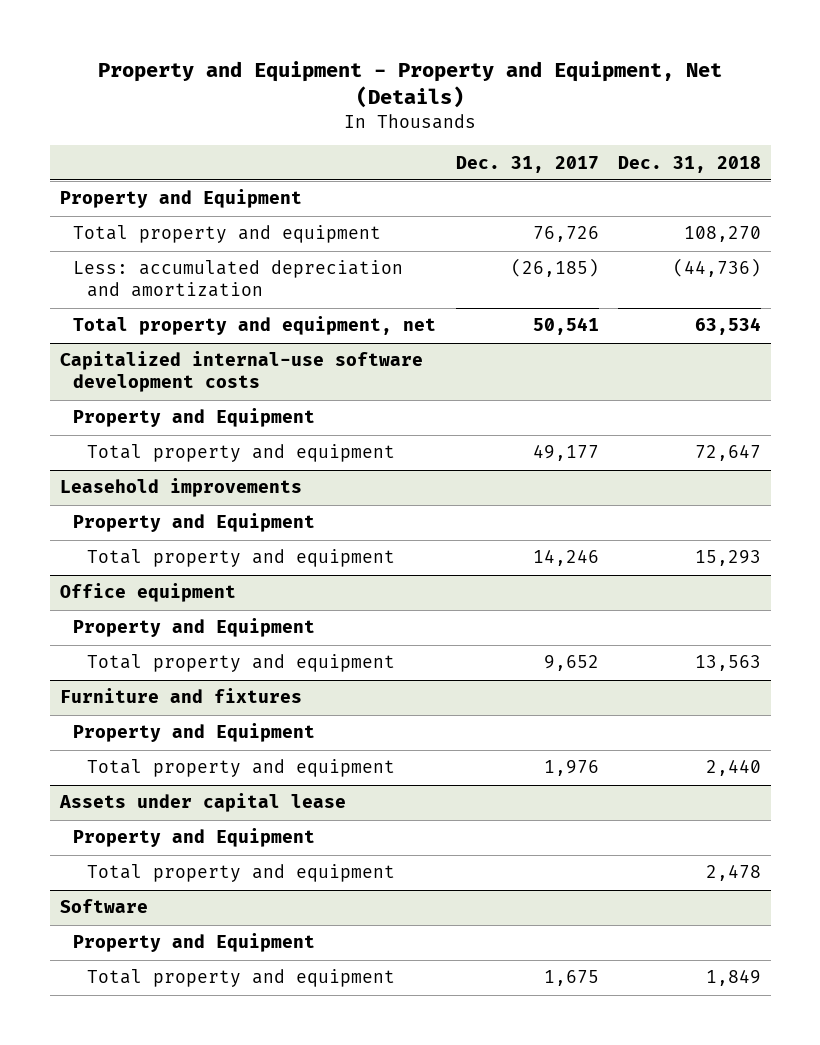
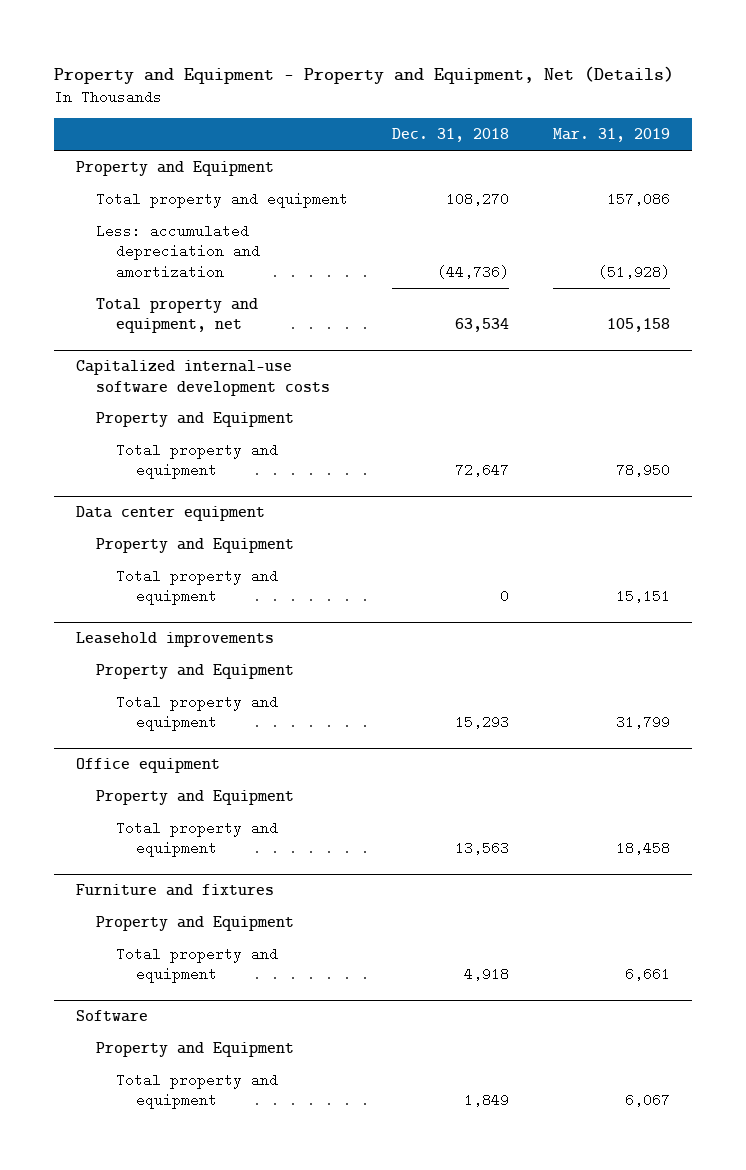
[455,155,599,173] Dec. 31, 2017 -> none
none -> [553,128,671,143] Mar. 31, 2019
none -> [76,506,266,522] Data center equipment
none -> [96,537,295,553] Property and Equipment
none -> [115,568,278,606] Total property and equipment
[58,793,346,813] Assets under capital lease -> none
[73,828,316,848] Property and Equipment -> none
[87,864,396,883] Total property and equipment -> none
[705,759,761,777] 2,440 -> [464,967,510,982] 4,918

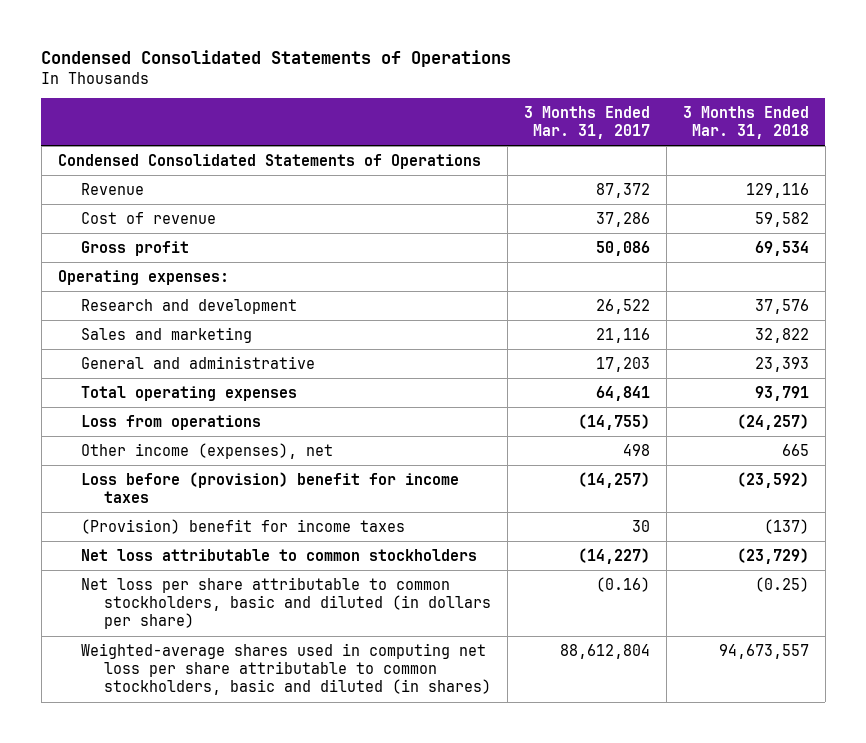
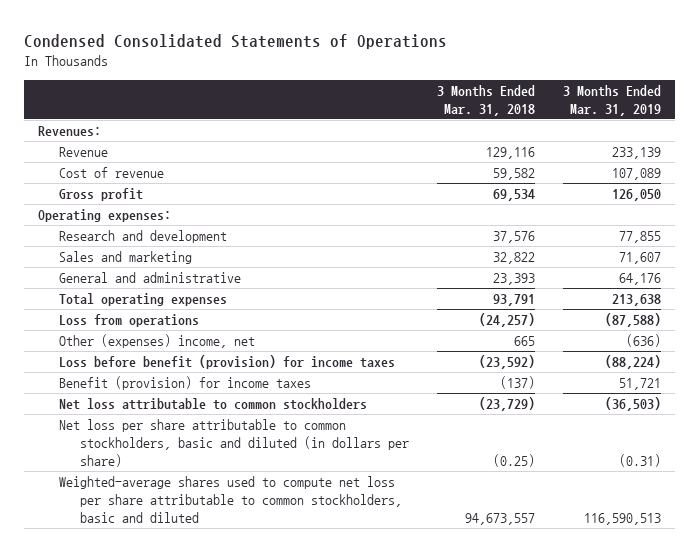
[523,105,650,140] 3 Months Ended Mar. 31, 2017 -> none
none -> [563,84,662,116] 3 Months Ended Mar. 31, 2019
[57,153,481,169] Condensed Consolidated Statements of Operations -> none
none -> [38,126,102,137] Revenues:
[80,442,333,459] Other income (expenses), net -> [59,334,256,349] Other (expenses) income, net
[80,471,459,504] Loss before (provision) benefit for income taxes -> [59,355,396,370] Loss before benefit (provision) for income taxes
[80,518,405,534] (Provision) benefit for income taxes -> [59,376,312,391] Benefit (provision) for income taxes
[80,642,491,696] Weighted-average shares used in computing net loss per share attributable to common stockholders, basic and diluted (in shares) -> [59,476,403,523] Weighted-average shares used to compute net loss per share attributable to common stockholders, basic and diluted

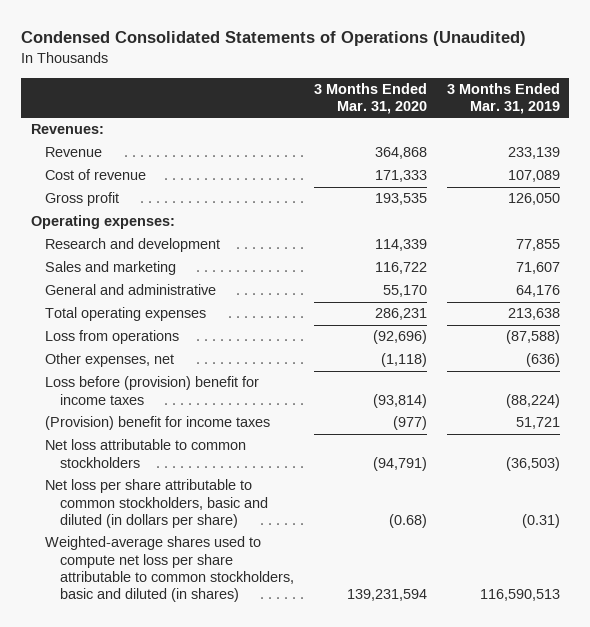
[24,34,448,50] Condensed Consolidated Statements of Operations -> [20,31,526,47] Condensed Consolidated Statements of Operations (Unaudited)
[437,84,536,116] 3 Months Ended Mar. 31, 2018 -> none
none -> [313,82,427,115] 3 Months Ended Mar. 31, 2020
[59,334,256,349] Other (expenses) income, net -> [45,353,175,368] Other expenses, net
[59,355,396,370] Loss before benefit (provision) for income taxes -> [45,376,260,405] Loss before (provision) benefit for income taxes
[59,376,312,391] Benefit (provision) for income taxes -> [45,416,271,431] (Provision) benefit for income taxes
[59,476,403,523] Weighted-average shares used to compute net loss per share attributable to common stockholders, basic and diluted -> [45,536,295,603] Weighted-average shares used to compute net loss per share attributable to common stockholders, basic and diluted (in shares)

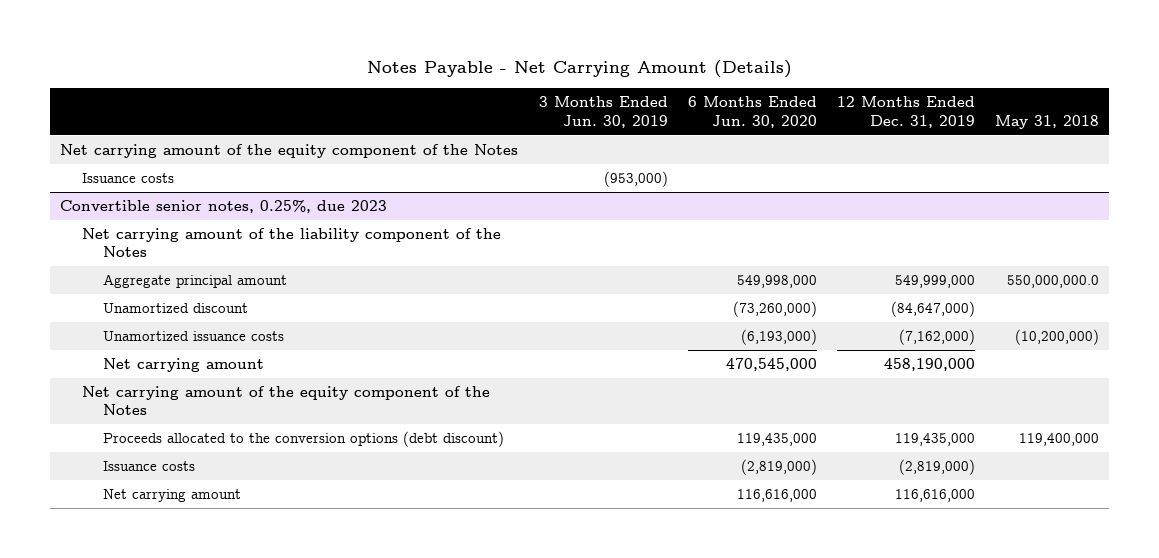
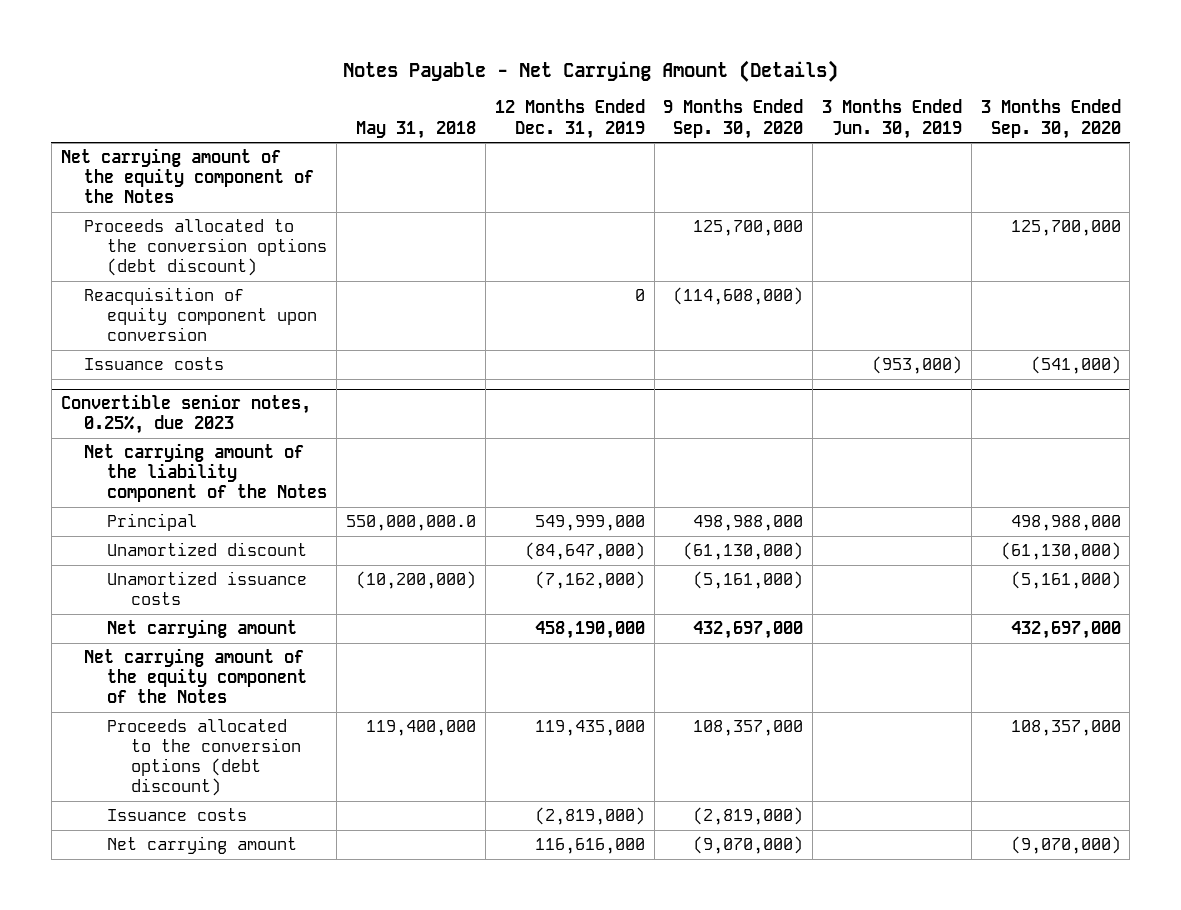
[687,96,817,128] 6 Months Ended Jun. 30, 2020 -> none
none -> [663,99,804,139] 9 Months Ended Sep. 30, 2020
none -> [980,99,1121,139] 3 Months Ended Sep. 30, 2020
none -> [84,219,328,277] Proceeds allocated to the conversion options (debt discount)
none -> [84,287,318,342] Reacquisition of equity component upon conversion
[102,274,287,289] Aggregate principal amount -> [107,513,198,532] Principal

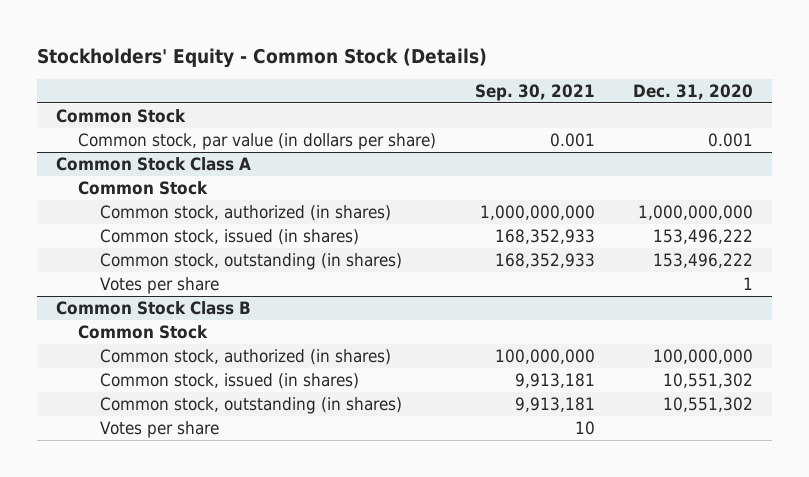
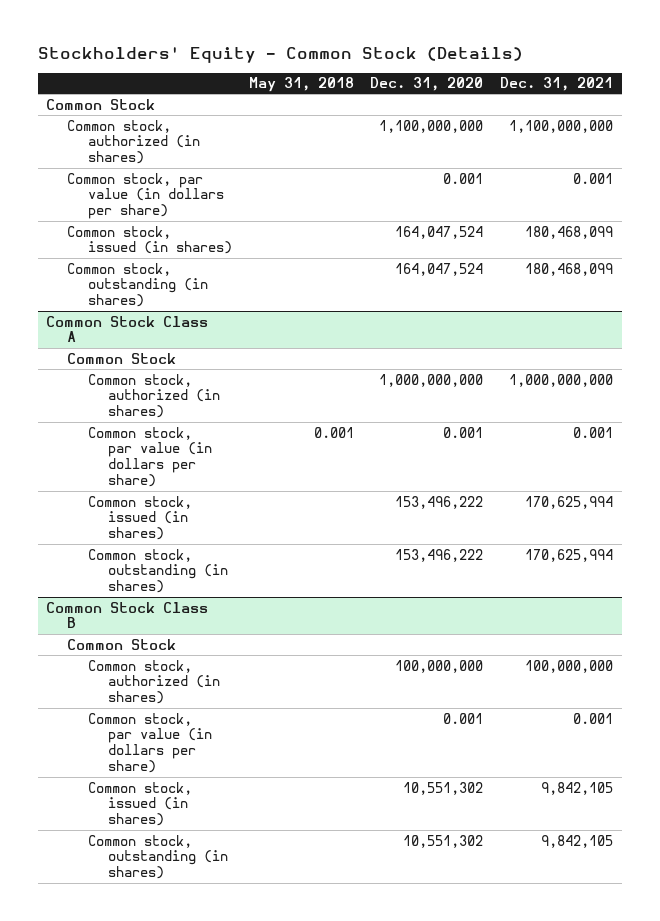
[474,83,595,101] Sep. 30, 2021 -> none
none -> [248,77,354,93] May 31, 2018
none -> [500,77,614,92] Dec. 31, 2021
none -> [67,119,200,165] Common stock, authorized (in shares)
none -> [67,225,232,255] Common stock, issued (in shares)
none -> [67,262,208,308] Common stock, outstanding (in shares)
none -> [87,426,213,488] Common stock, par value (in dollars per share)
[99,276,219,294] Votes per share -> none
none -> [87,712,213,774] Common stock, par value (in dollars per share)
[99,420,219,438] Votes per share -> none

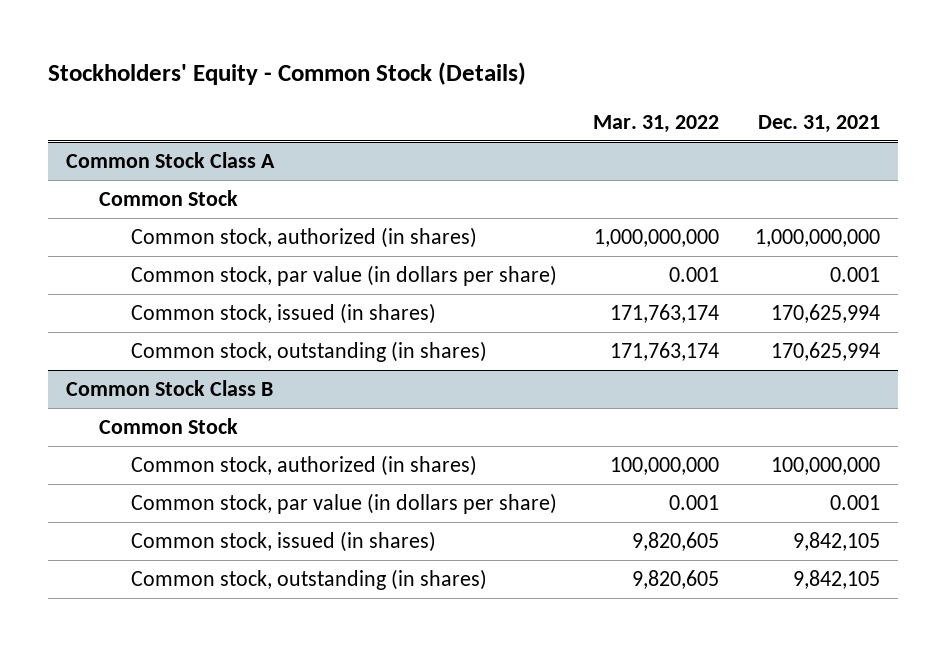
[248,77,354,93] May 31, 2018 -> none
[370,77,484,92] Dec. 31, 2020 -> none
none -> [593,114,720,133] Mar. 31, 2022
[46,98,156,110] Common Stock -> none
[67,119,200,165] Common stock, authorized (in shares) -> none
[67,172,224,220] Common stock, par value (in dollars per share) -> none
[67,225,232,255] Common stock, issued (in shares) -> none
[67,262,208,308] Common stock, outstanding (in shares) -> none

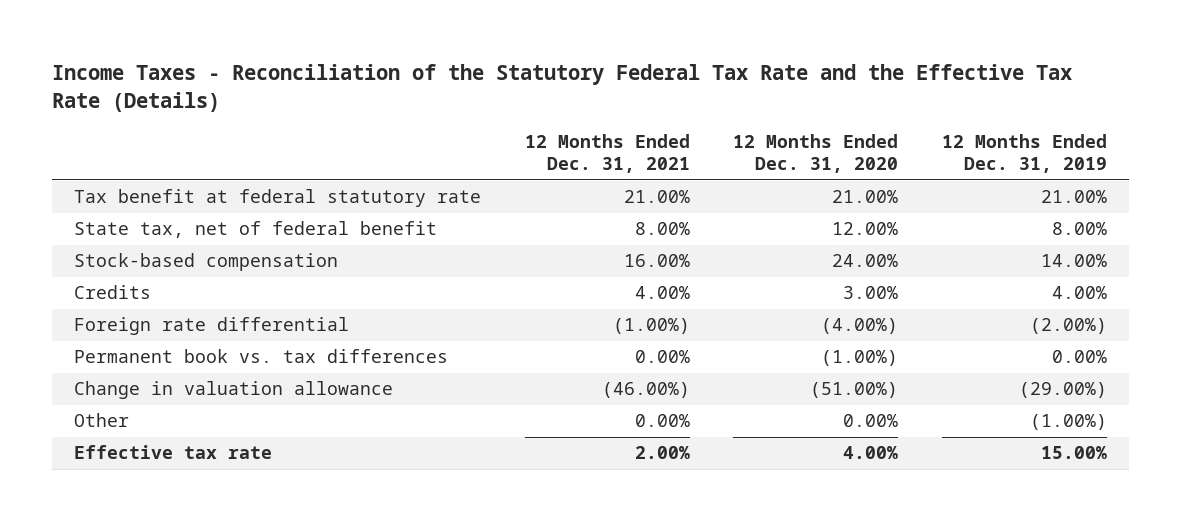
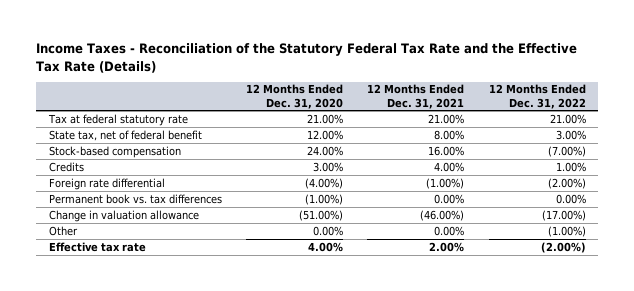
[942,134,1108,174] 12 Months Ended Dec. 31, 2019 -> none
none -> [488,84,586,109] 12 Months Ended Dec. 31, 2022
[74,189,482,208] Tax benefit at federal statutory rate -> [47,113,188,126] Tax at federal statutory rate

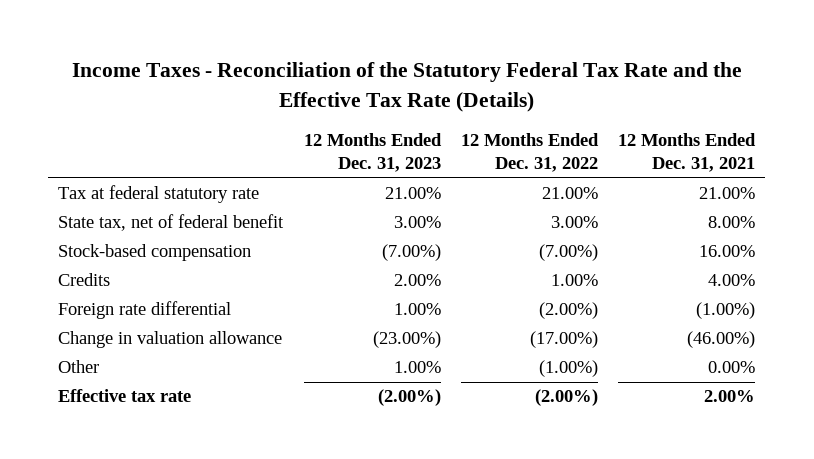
[245,84,343,109] 12 Months Ended Dec. 31, 2020 -> none
none -> [303,132,442,173] 12 Months Ended Dec. 31, 2023
[48,193,222,204] Permanent book vs. tax differences -> none

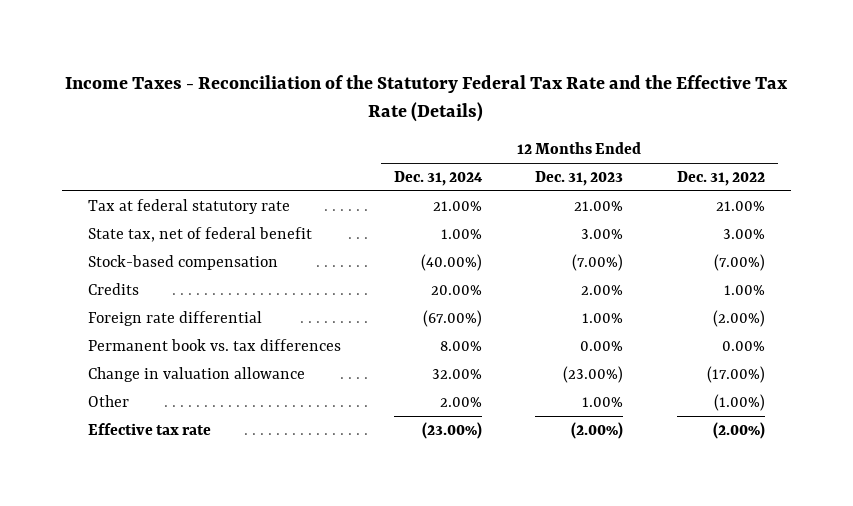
[618,132,757,173] 12 Months Ended Dec. 31, 2021 -> none
none -> [394,171,484,187] Dec. 31, 2024
none -> [88,338,342,351] Permanent book vs. tax differences

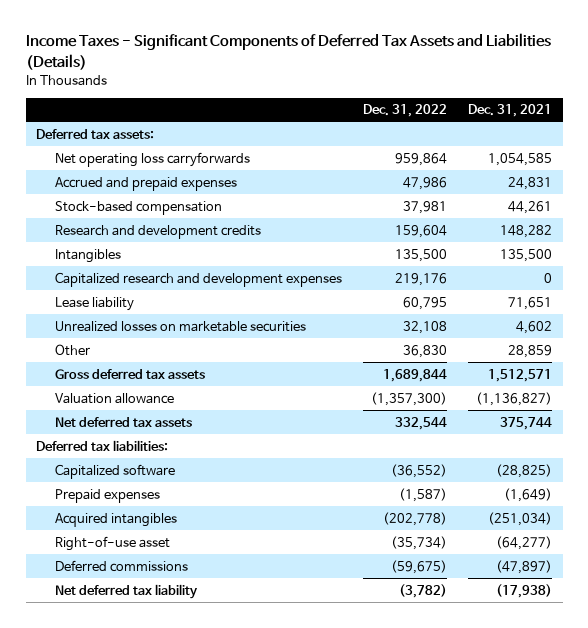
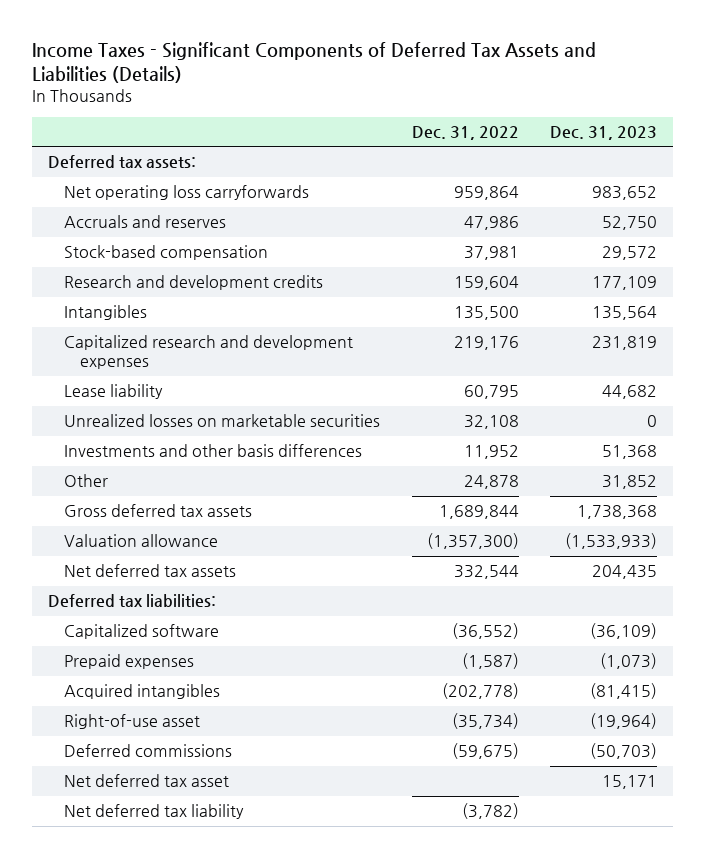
[468,104,553,118] Dec. 31, 2021 -> none
none -> [550,126,658,141] Dec. 31, 2023
[55,176,238,191] Accrued and prepaid expenses -> [63,215,226,229] Accruals and reserves
none -> [63,444,362,458] Investments and other basis differences
[403,344,448,358] 36,830 -> [463,475,519,490] 24,878
none -> [63,774,229,788] Net deferred tax asset

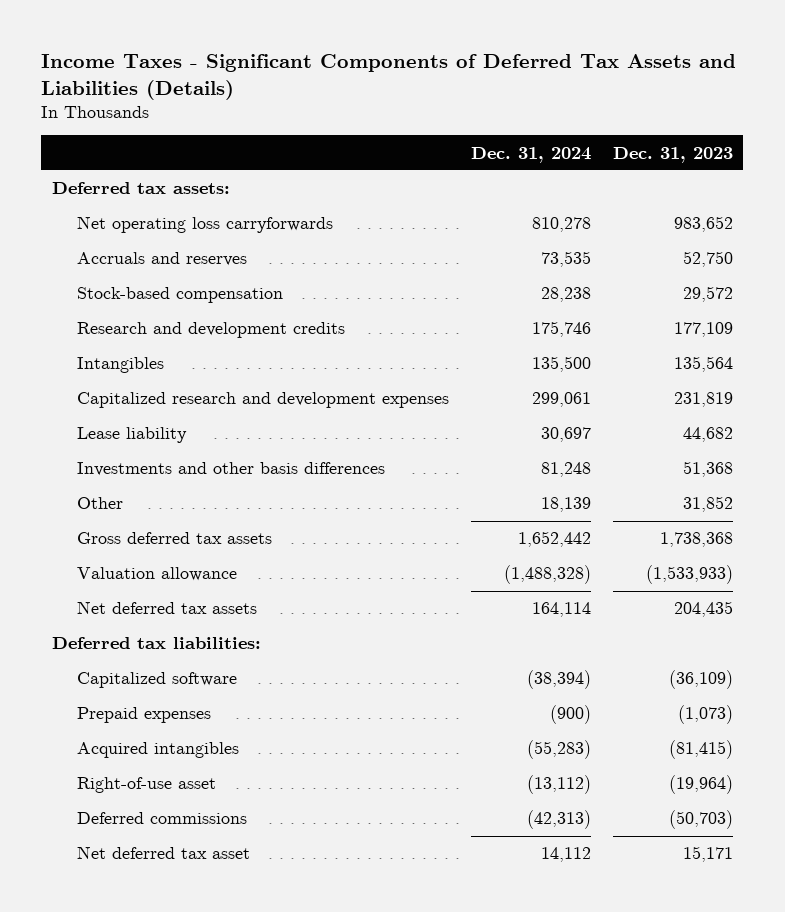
[411,126,519,141] Dec. 31, 2022 -> none
none -> [470,146,591,163] Dec. 31, 2024
[63,414,380,428] Unrealized losses on marketable securities -> none
[63,804,244,820] Net deferred tax liability -> none

